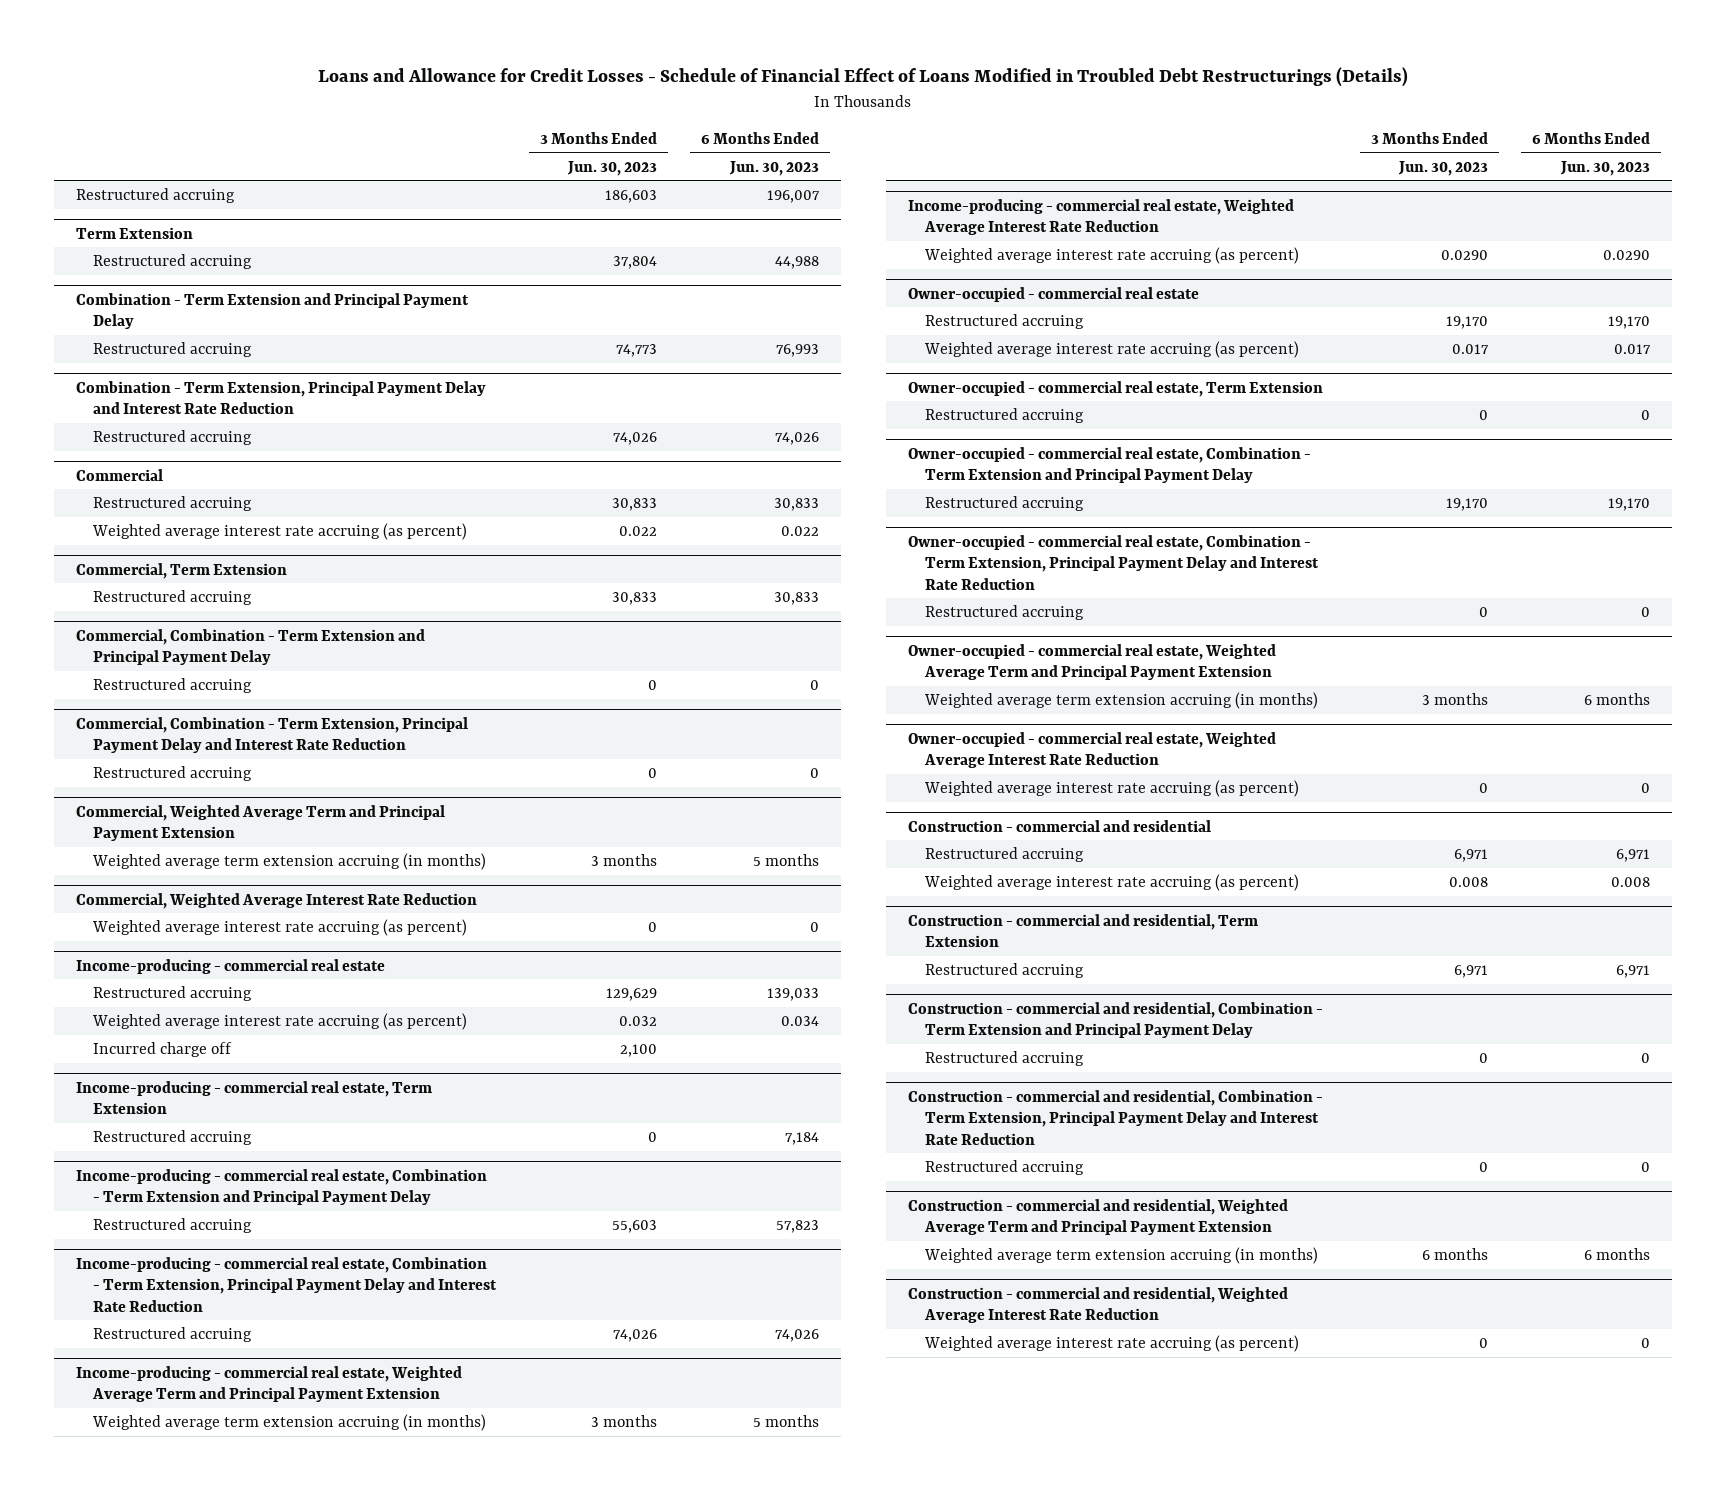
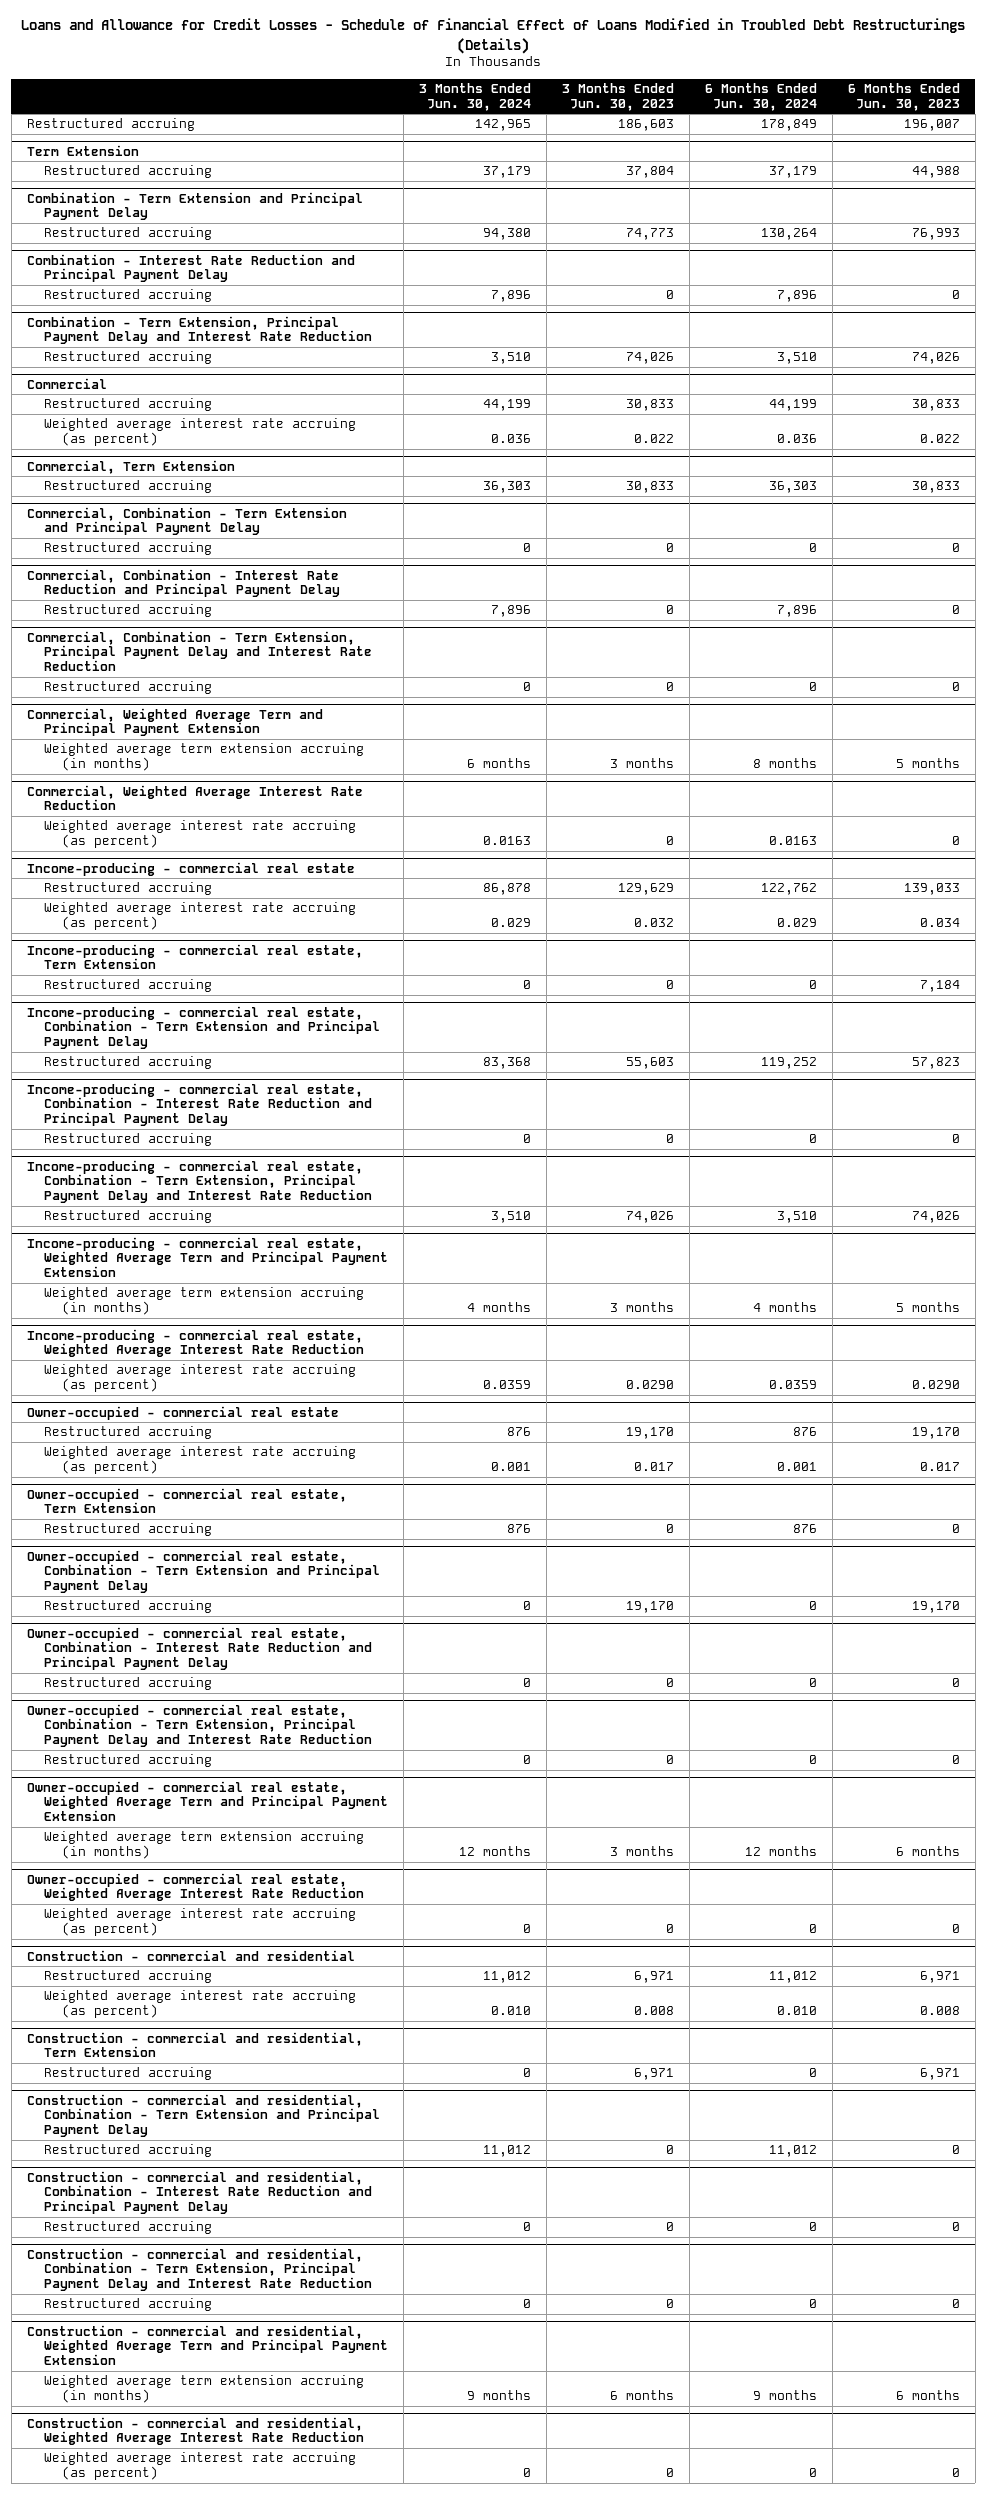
none -> [419,83,532,111] 3 Months Ended Jun. 30, 2024
none -> [704,83,817,111] 6 Months Ended Jun. 30, 2024
none -> [26,253,355,283] Combination - Interest Rate Reduction and Principal Payment Delay
none -> [44,289,213,303] Restructured accruing
none -> [26,568,341,598] Commercial, Combination - Interest Rate Reduction and Principal Payment Delay
none -> [44,604,213,618] Restructured accruing
[93,1042,233,1058] Incurred charge off -> none
none -> [26,1082,373,1126] Income-producing - commercial real estate, Combination - Interest Rate Reduction and Principal Payment Delay
none -> [44,1133,213,1147] Restructured accruing
none -> [26,1626,373,1670] Owner-occupied - commercial real estate, Combination - Interest Rate Reduction and Principal Payment Delay
none -> [44,1677,213,1691] Restructured accruing
none -> [26,2170,373,2214] Construction - commercial and residential, Combination - Interest Rate Reduction and Principal Payment Delay
none -> [44,2221,213,2235] Restructured accruing

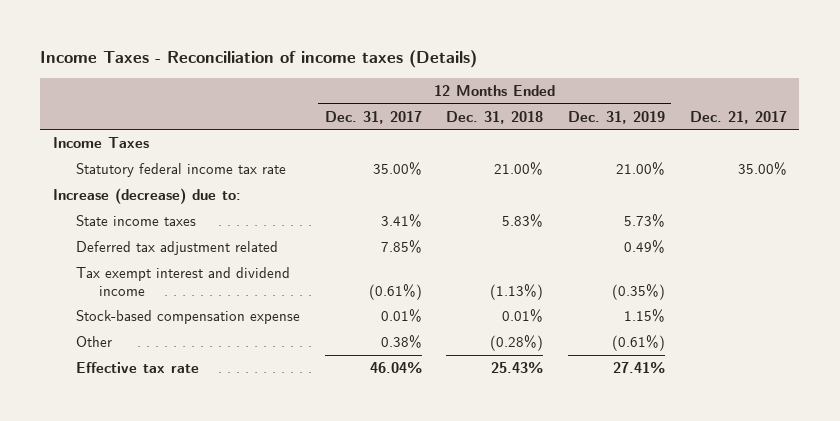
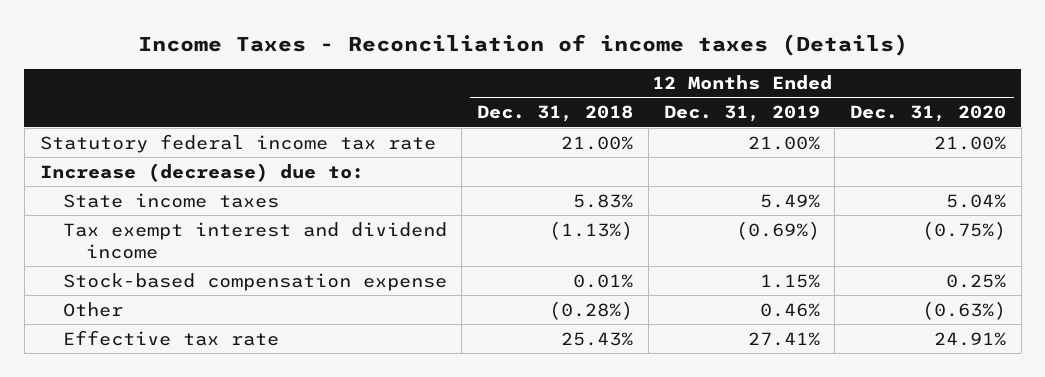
[324,110,422,124] Dec. 31, 2017 -> none
[689,110,787,124] Dec. 21, 2017 -> none
none -> [849,105,1006,123] Dec. 31, 2020
[52,136,149,148] Income Taxes -> none
[75,240,278,255] Deferred tax adjustment related -> none
[624,213,666,227] 5.73% -> [759,193,820,208] 5.49%
[612,283,666,300] (0.35%) -> [735,220,820,240] (0.69%)
[612,334,666,351] (0.61%) -> [759,302,820,317] 0.46%

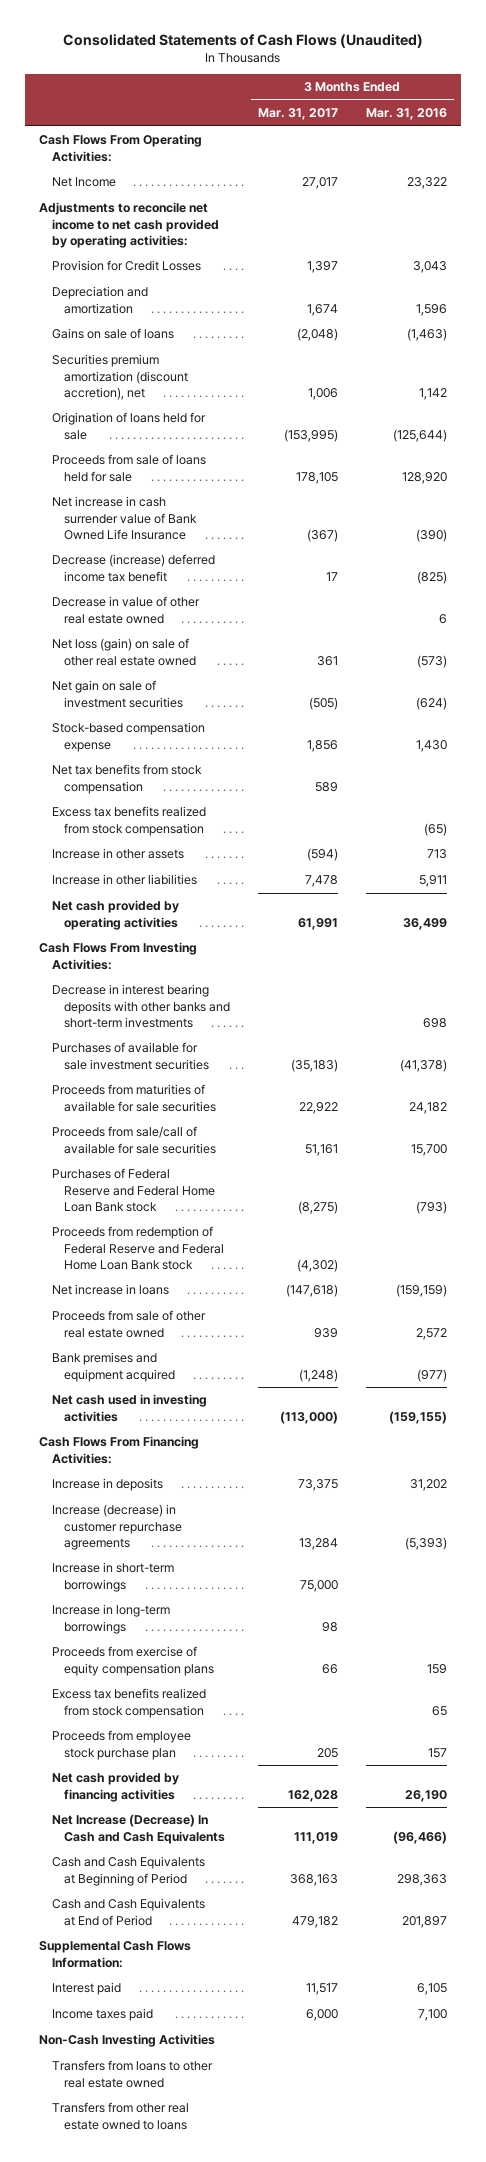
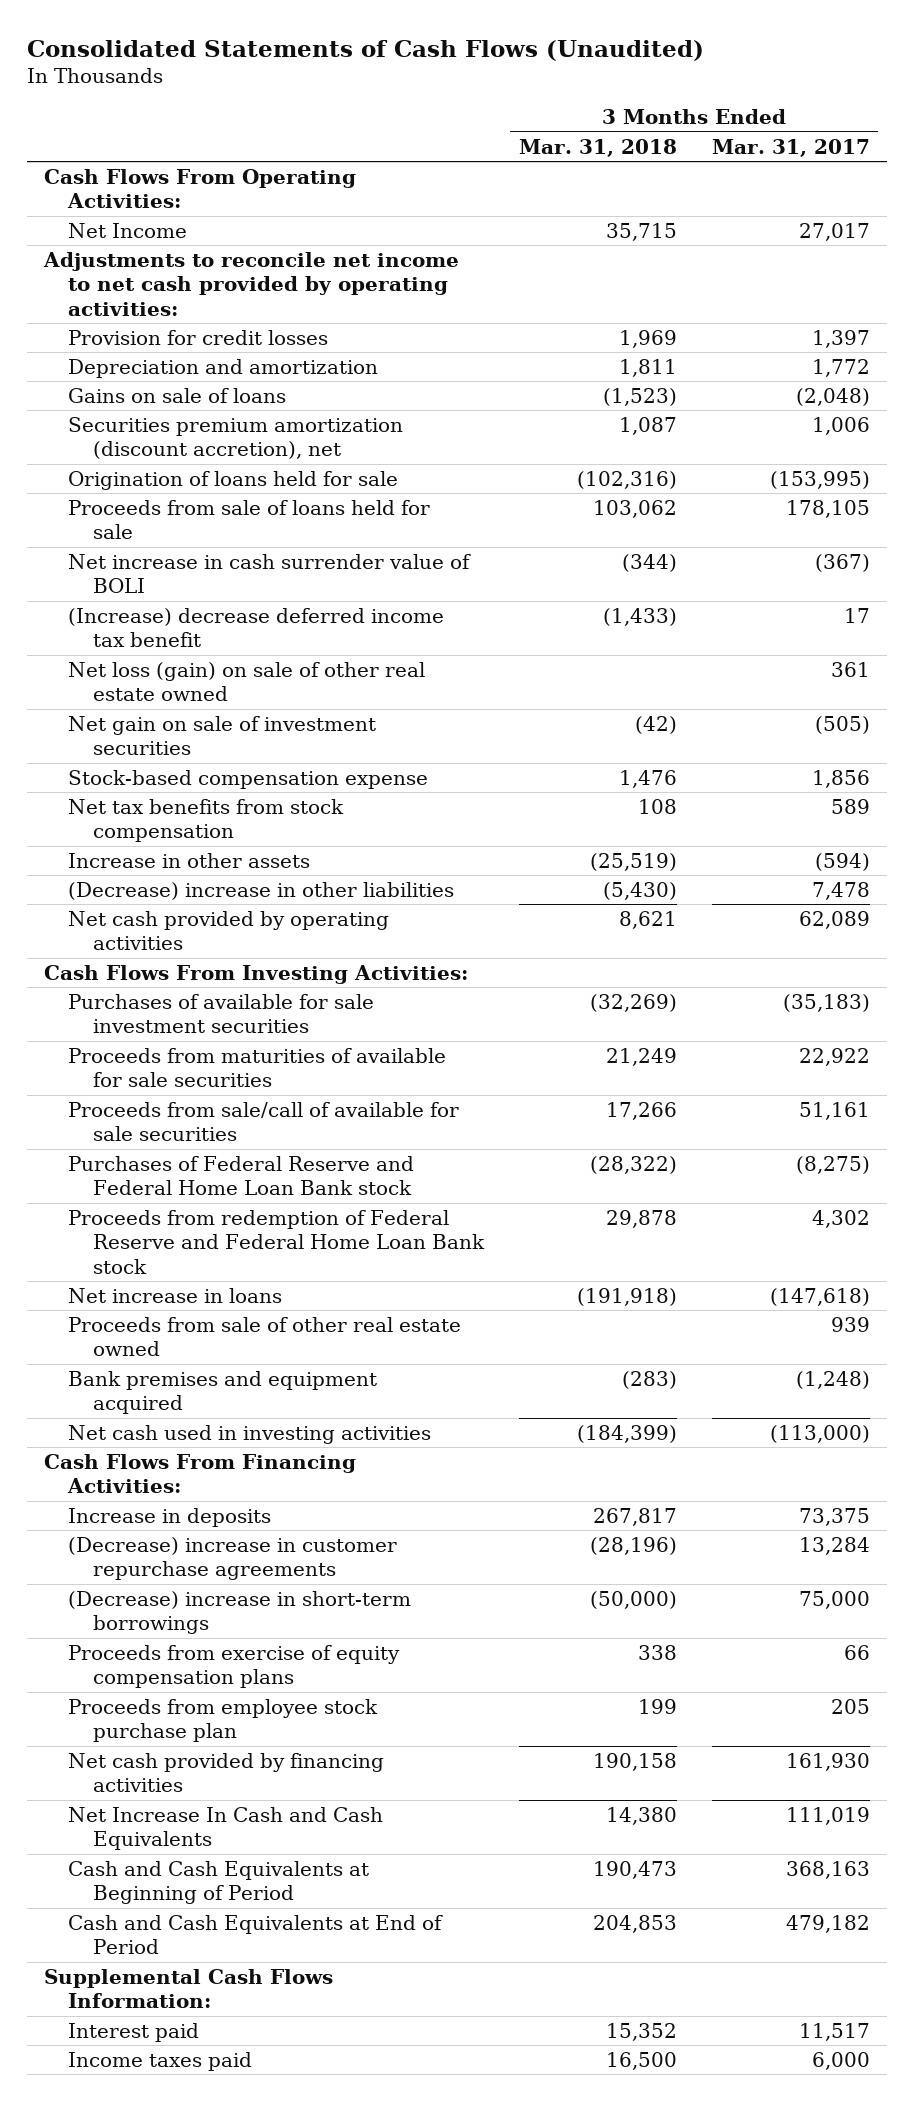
[365,108,447,121] Mar. 31, 2016 -> none
none -> [518,138,677,157] Mar. 31, 2018
[51,260,201,272] Provision for Credit Losses -> [68,329,329,345] Provision for credit losses
[306,303,338,316] 1,674 -> [811,358,870,377] 1,772
[51,596,200,624] Decrease in value of other real estate owned -> none
[51,496,197,540] Net increase in cash surrender value of Bank Owned Life Insurance -> [68,553,472,594] Net increase in cash surrender value of BOLI
[51,554,215,582] Decrease (increase) deferred income tax benefit -> [68,607,445,648] (Increase) decrease deferred income tax benefit
[51,806,206,836] Excess tax benefits realized from stock compensation -> none
[51,874,197,886] Increase in other liabilities -> [68,881,455,900] (Decrease) increase in other liabilities
[297,917,338,930] 61,991 -> [798,910,870,929] 62,089
[51,984,230,1028] Decrease in interest bearing deposits with other banks and short-term investments -> none
[296,1258,338,1272] (4,302) -> [811,1209,870,1228] 4,302
[51,1604,170,1634] Increase in long-term borrowings -> none
[51,1504,182,1550] Increase (decrease) in customer repurchase agreements -> [68,1536,398,1581] (Decrease) increase in customer repurchase agreements
[51,1562,174,1592] Increase in short-term borrowings -> [68,1590,412,1635] (Decrease) increase in short-term borrowings
[51,1688,206,1718] Excess tax benefits realized from stock compensation -> none
[287,1789,338,1802] 162,028 -> [785,1752,870,1771] 161,930
[51,1814,225,1844] Net Increase (Decrease) In Cash and Cash Equivalents -> [68,1806,384,1851] Net Increase In Cash and Cash Equivalents
[39,2034,216,2048] Non-Cash Investing Activities -> none
[51,2060,213,2088] Transfers from loans to other real estate owned -> none
[51,2102,189,2130] Transfers from other real estate owned to loans -> none

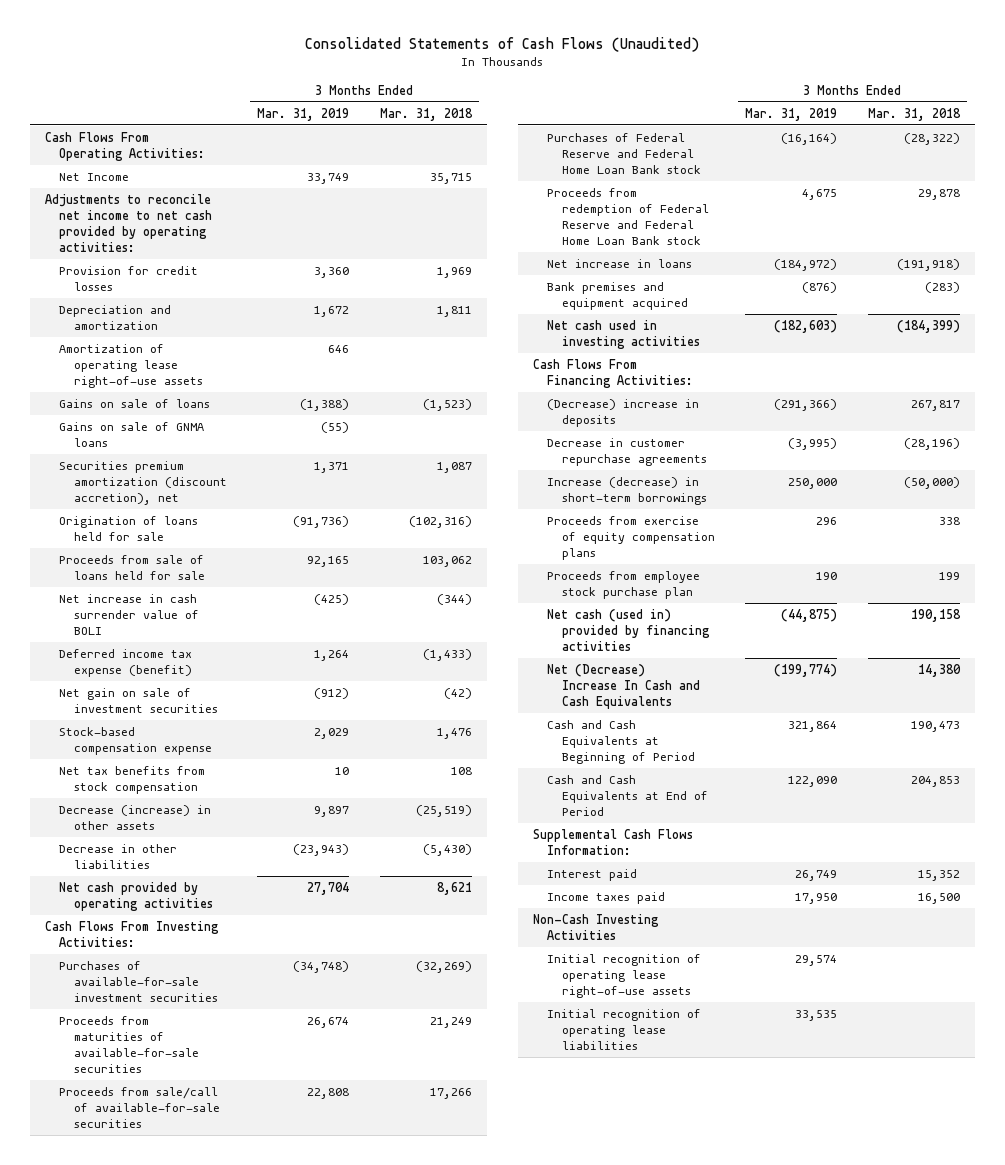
[711,138,870,157] Mar. 31, 2017 -> none
none -> [257,107,350,121] Mar. 31, 2019
none -> [59,343,203,389] Amortization of operating lease right-of-use assets
none -> [59,421,205,447] Gains on sale of GNMA loans
[68,661,426,702] Net loss (gain) on sale of other real estate owned -> none
[68,607,445,648] (Increase) decrease deferred income tax benefit -> [59,648,193,677] Deferred income tax expense (benefit)
[68,852,311,868] Increase in other assets -> [59,804,212,830] Decrease (increase) in other assets
[68,881,455,900] (Decrease) increase in other liabilities -> [59,843,178,869] Decrease in other liabilities
[68,993,375,1034] Purchases of available for sale investment securities -> [59,960,218,1003] Purchases of available-for-sale investment securities
[68,1047,447,1088] Proceeds from maturities of available for sale securities -> [59,1015,199,1074] Proceeds from maturities of available-for-sale securities
[68,1101,460,1142] Proceeds from sale/call of available for sale securities -> [59,1086,220,1129] Proceeds from sale/call of available-for-sale securities
[68,1316,462,1357] Proceeds from sale of other real estate owned -> none
[68,1507,272,1527] Increase in deposits -> [547,398,700,427] (Decrease) increase in deposits
[68,1536,398,1581] (Decrease) increase in customer repurchase agreements -> [547,437,707,466] Decrease in customer repurchase agreements
[68,1590,412,1635] (Decrease) increase in short-term borrowings -> [547,476,707,505] Increase (decrease) in short-term borrowings
[68,1752,385,1793] Net cash provided by financing activities -> [547,608,710,652] Net cash (used in) provided by financing activities
[68,1806,384,1851] Net Increase In Cash and Cash Equivalents -> [547,663,700,710] Net (Decrease) Increase In Cash and Cash Equivalents
none -> [533,913,660,940] Non-Cash Investing Activities
none -> [547,953,702,999] Initial recognition of operating lease right-of-use assets
none -> [547,1008,702,1051] Initial recognition of operating lease liabilities

